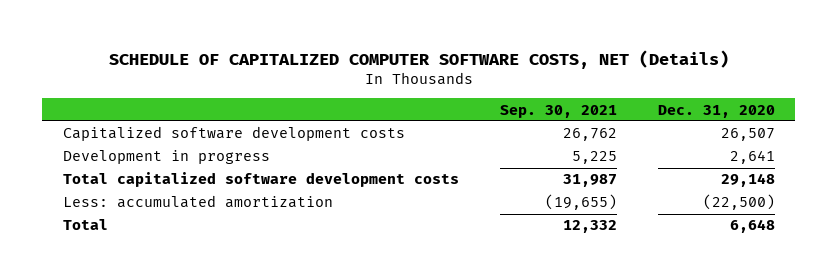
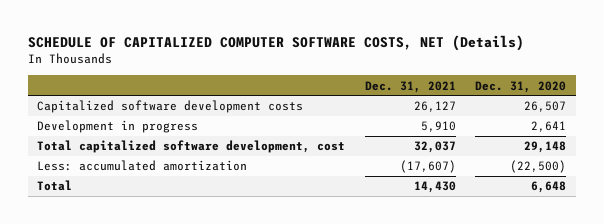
[499,104,617,118] Sep. 30, 2021 -> none
none -> [364,80,456,93] Dec. 31, 2021
[62,172,459,188] Total capitalized software development costs -> [37,140,346,154] Total capitalized software development, cost

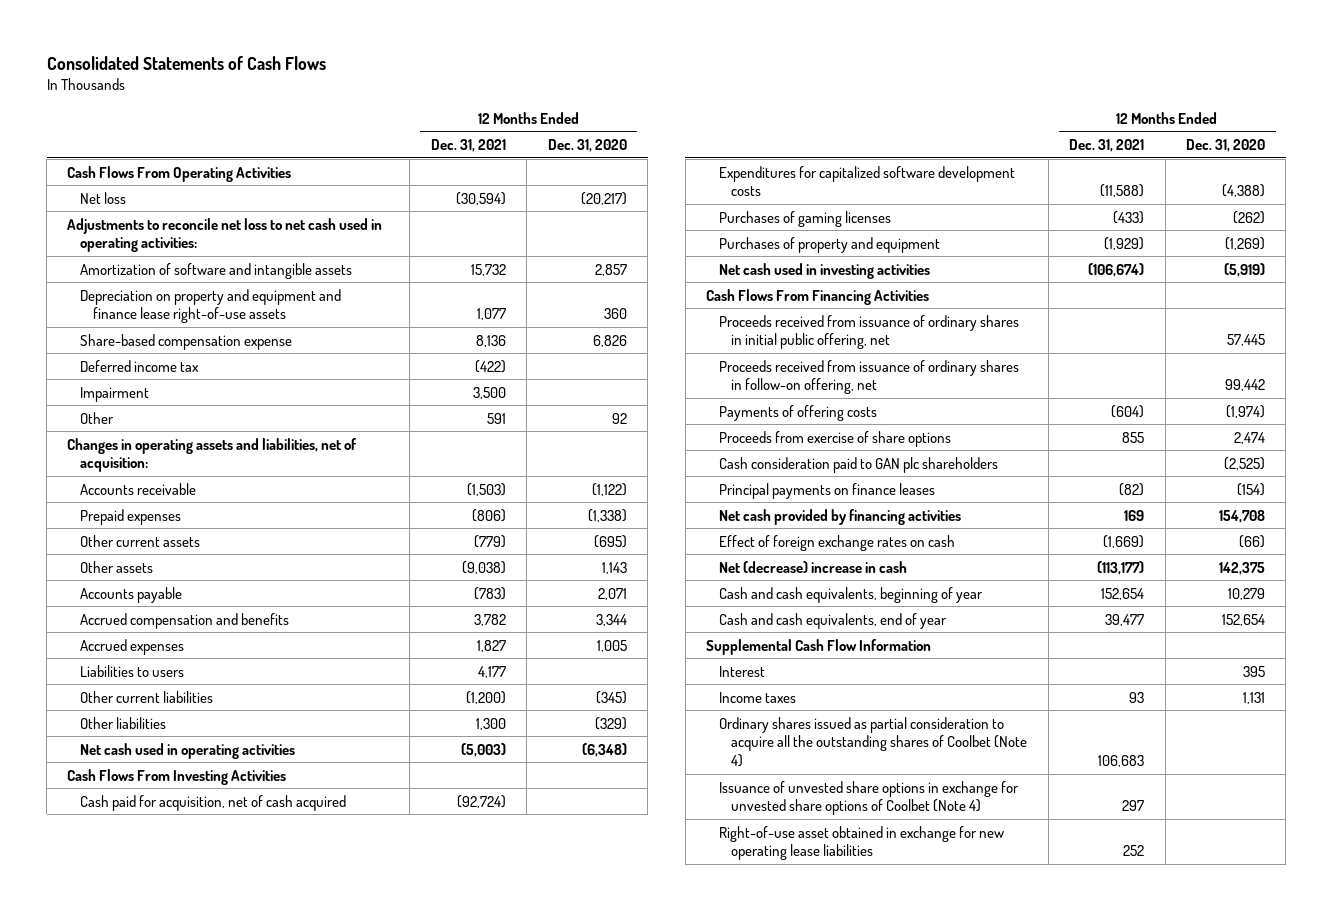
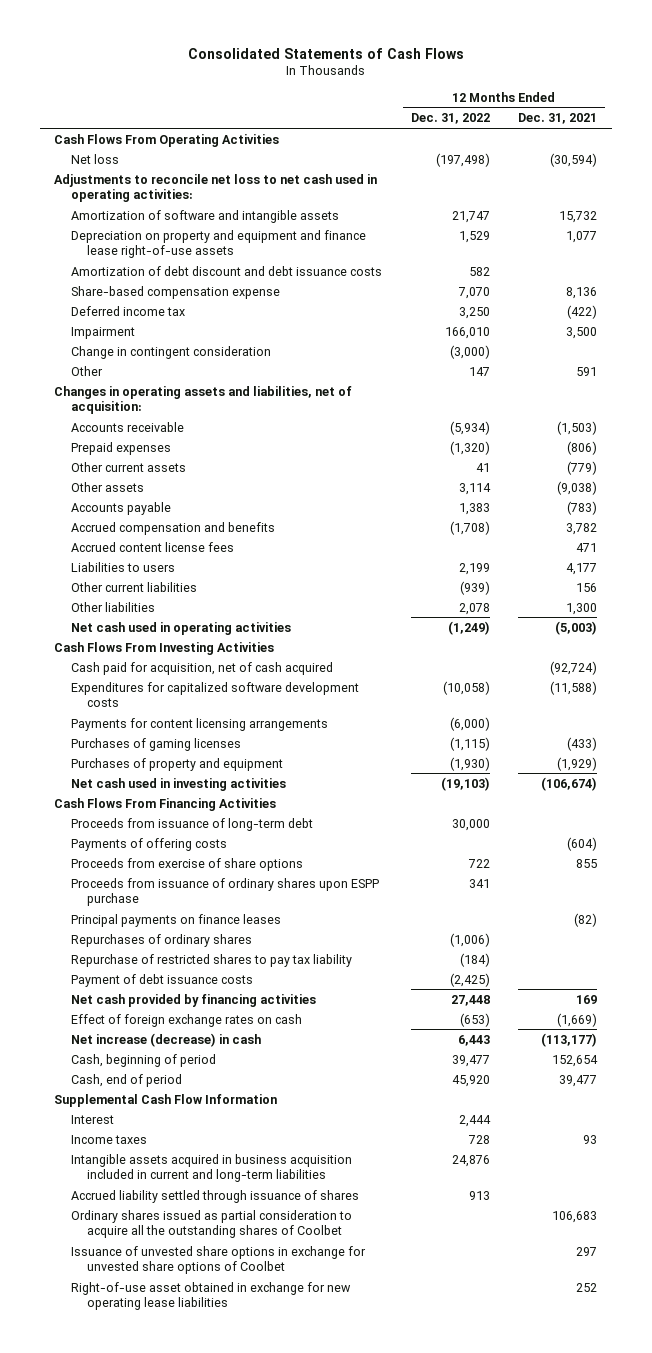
[547,139,627,153] Dec. 31, 2020 -> none
none -> [410,113,490,125] Dec. 31, 2022
none -> [70,265,382,276] Amortization of debt discount and debt issuance costs
none -> [70,345,271,359] Change in contingent consideration
[80,638,185,655] Accrued expenses -> none
none -> [70,541,234,552] Accrued content license fees
[465,690,506,704] (1,200) -> [576,582,598,592] 156
none -> [70,717,328,731] Payments for content licensing arrangements
[718,314,1019,350] Proceeds received from issuance of ordinary shares in initial public offering, net -> none
[718,359,1019,395] Proceeds received from issuance of ordinary shares in follow-on offering, net -> none
none -> [70,817,313,831] Proceeds from issuance of long-term debt
[718,456,998,473] Cash consideration paid to GAN plc shareholders -> none
none -> [70,877,379,907] Proceeds from issuance of ordinary shares upon ESPP purchase
none -> [70,933,252,947] Repurchases of ordinary shares
none -> [70,953,352,967] Repurchase of restricted shares to pay tax liability
none -> [70,973,253,987] Payment of debt issuance costs
[718,560,907,573] Net (decrease) increase in cash -> [70,1032,261,1047] Net increase (decrease) in cash
[718,586,983,603] Cash and cash equivalents, beginning of year -> [70,1053,216,1067] Cash, beginning of period
[718,612,947,629] Cash and cash equivalents, end of year -> [70,1073,182,1087] Cash, end of period
none -> [70,1153,352,1183] Intangible assets acquired in business acquisition included in current and long-term liabilities
none -> [70,1189,359,1203] Accrued liability settled through issuance of shares
[718,716,1028,767] Ordinary shares issued as partial consideration to acquire all the outstanding shares of Coolbet (Note 4) -> [70,1209,352,1239] Ordinary shares issued as partial consideration to acquire all the outstanding shares of Coolbet
[718,780,1019,816] Issuance of unvested share options in exchange for unvested share options of Coolbet (Note 4) -> [70,1245,366,1275] Issuance of unvested share options in exchange for unvested share options of Coolbet

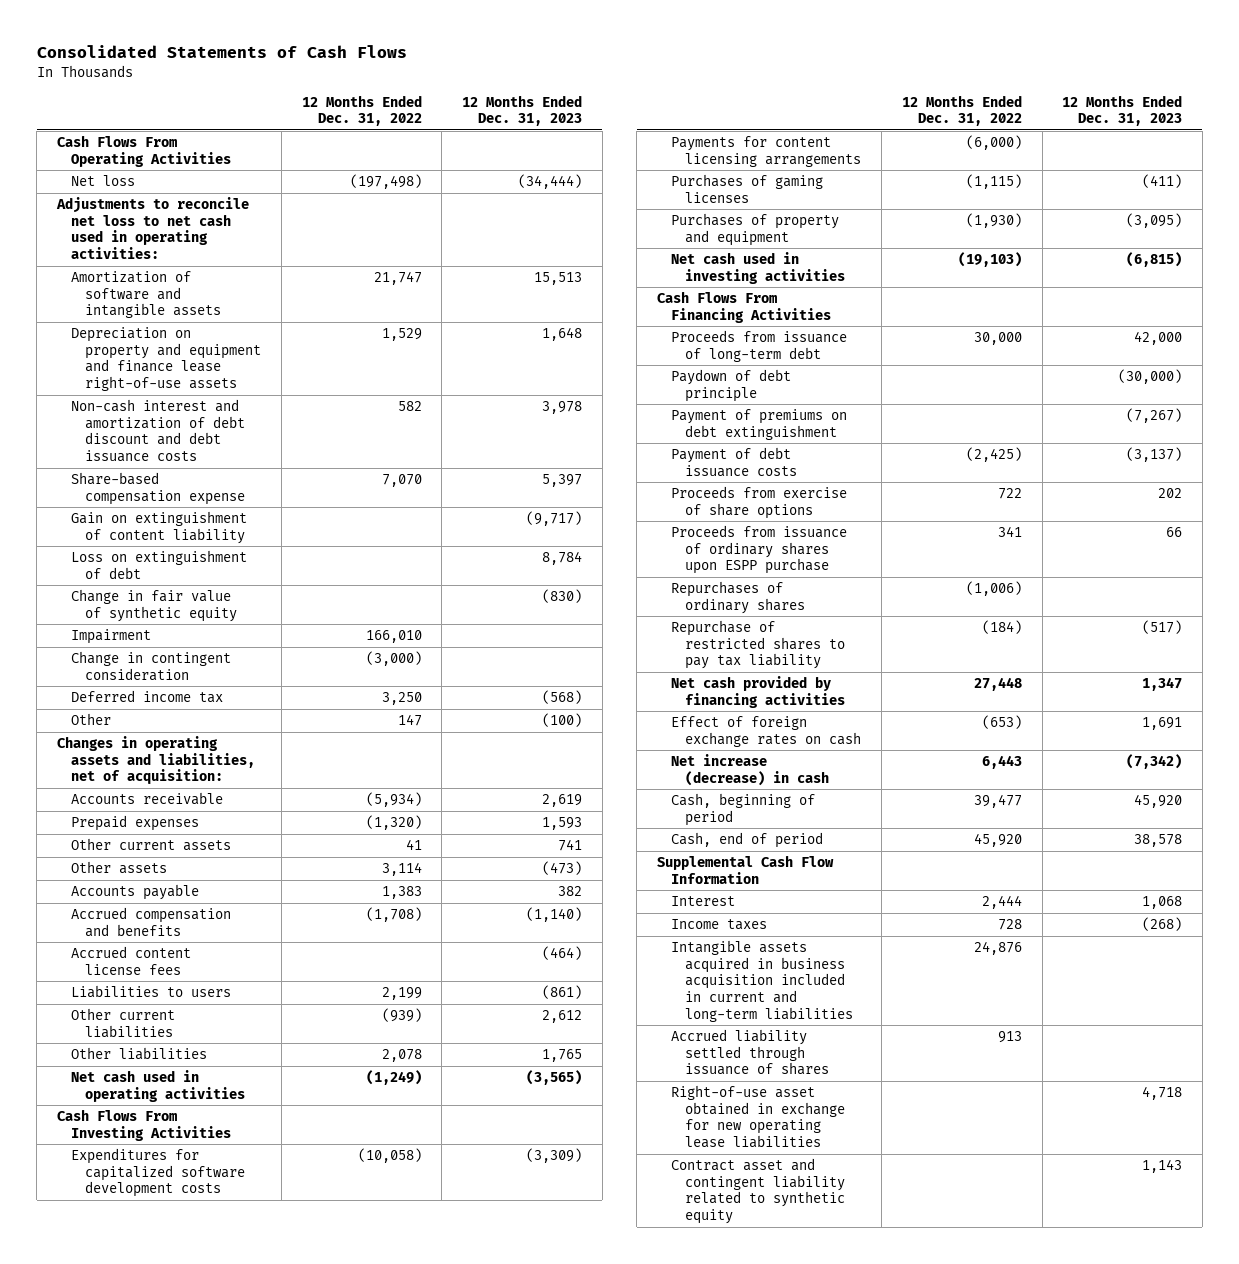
[518,113,598,125] Dec. 31, 2021 -> none
none -> [462,94,583,127] 12 Months Ended Dec. 31, 2023
[70,265,382,276] Amortization of debt discount and debt issuance costs -> [71,399,246,463] Non-cash interest and amortization of debt discount and debt issuance costs
none -> [71,511,248,544] Gain on extinguishment of content liability
none -> [71,550,248,579] Loss on extinguishment of debt
none -> [71,589,238,622] Change in fair value of synthetic equity
[70,305,185,316] Deferred income tax -> [71,690,224,704] Deferred income tax
[70,661,333,675] Cash paid for acquisition, net of cash acquired -> none
[70,837,227,851] Payments of offering costs -> none
none -> [671,369,792,402] Paydown of debt principle
none -> [671,409,848,440] Payment of premiums on debt extinguishment
[70,973,253,987] Payment of debt issuance costs -> [671,447,798,477] Payment of debt issuance costs
[70,913,281,927] Principal payments on finance leases -> none
[70,1209,352,1239] Ordinary shares issued as partial consideration to acquire all the outstanding shares of Coolbet -> none
[70,1245,366,1275] Issuance of unvested share options in exchange for unvested share options of Coolbet -> none
none -> [671,1158,846,1225] Contract asset and contingent liability related to synthetic equity

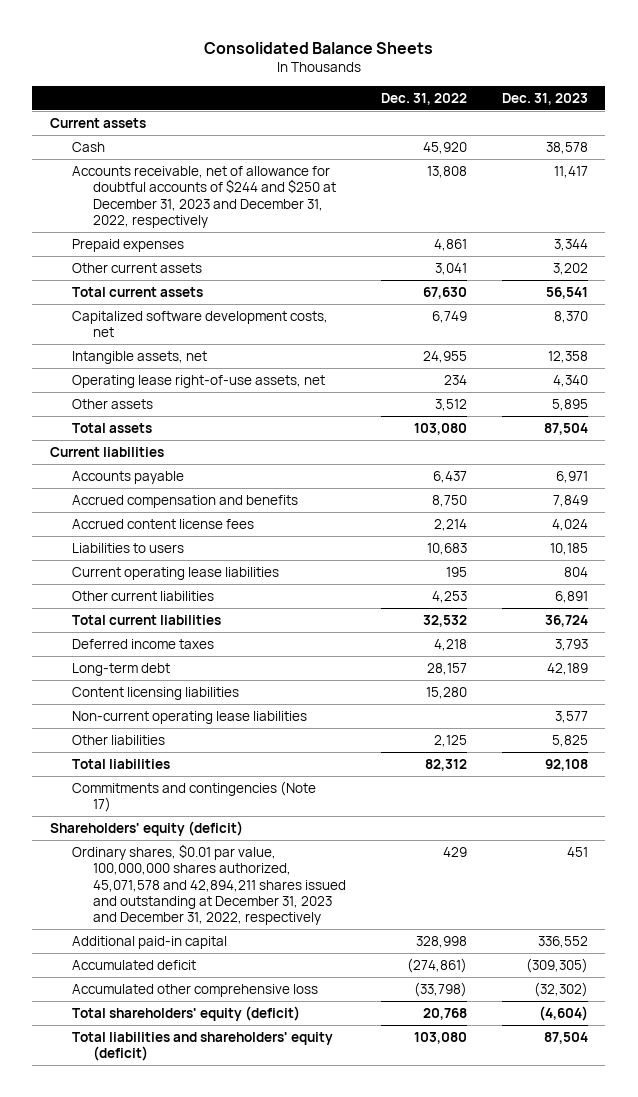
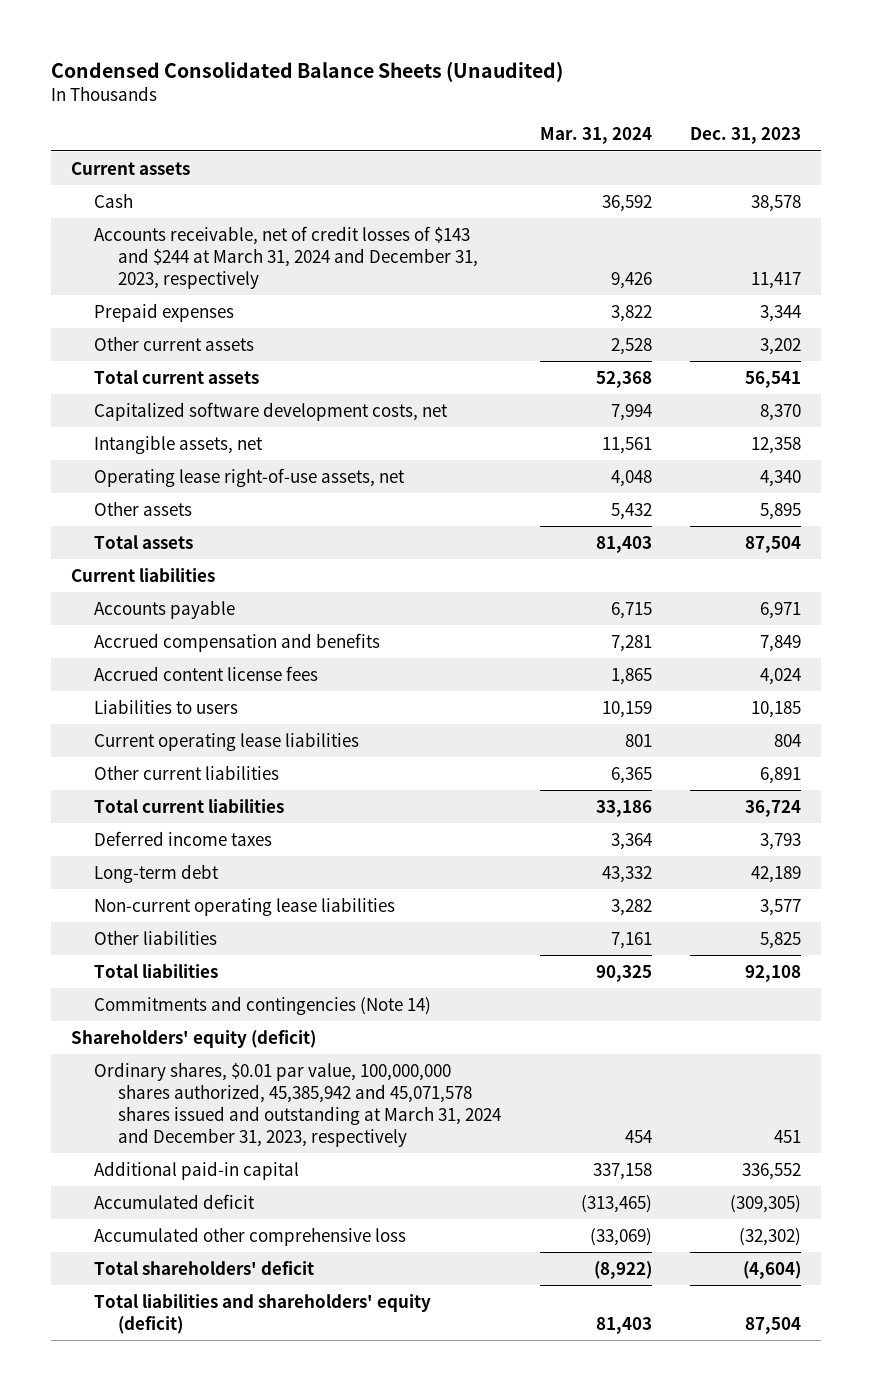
[203,41,433,54] Consolidated Balance Sheets -> [51,60,564,82] Condensed Consolidated Balance Sheets (Unaudited)
[381,92,468,105] Dec. 31, 2022 -> none
none -> [539,127,652,145] Mar. 31, 2024
[71,165,337,228] Accounts receivable, net of allowance for doubtful accounts of $244 and $250 at December 31, 2023 and December 31, 2022, respectively -> [94,225,478,289] Accounts receivable, net of credit losses of $143 and $244 at March 31, 2024 and December 31, 2023, respectively
[71,686,239,700] Content licensing liabilities -> none
[71,780,316,813] Commitments and contingencies (Note 17) -> [94,995,432,1015] Commitments and contingencies (Note 14)
[71,843,347,926] Ordinary shares, $0.01 par value, 100,000,000 shares authorized, 45,071,578 and 42,894,211 shares issued and outstanding at December 31, 2023 and December 31, 2022, respectively -> [94,1061,501,1147] Ordinary shares, $0.01 par value, 100,000,000 shares authorized, 45,385,942 and 45,071,578 shares issued and outstanding at March 31, 2024 and December 31, 2023, respectively
[71,1005,300,1021] Total shareholders' equity (deficit) -> [94,1260,315,1275] Total shareholders' deficit

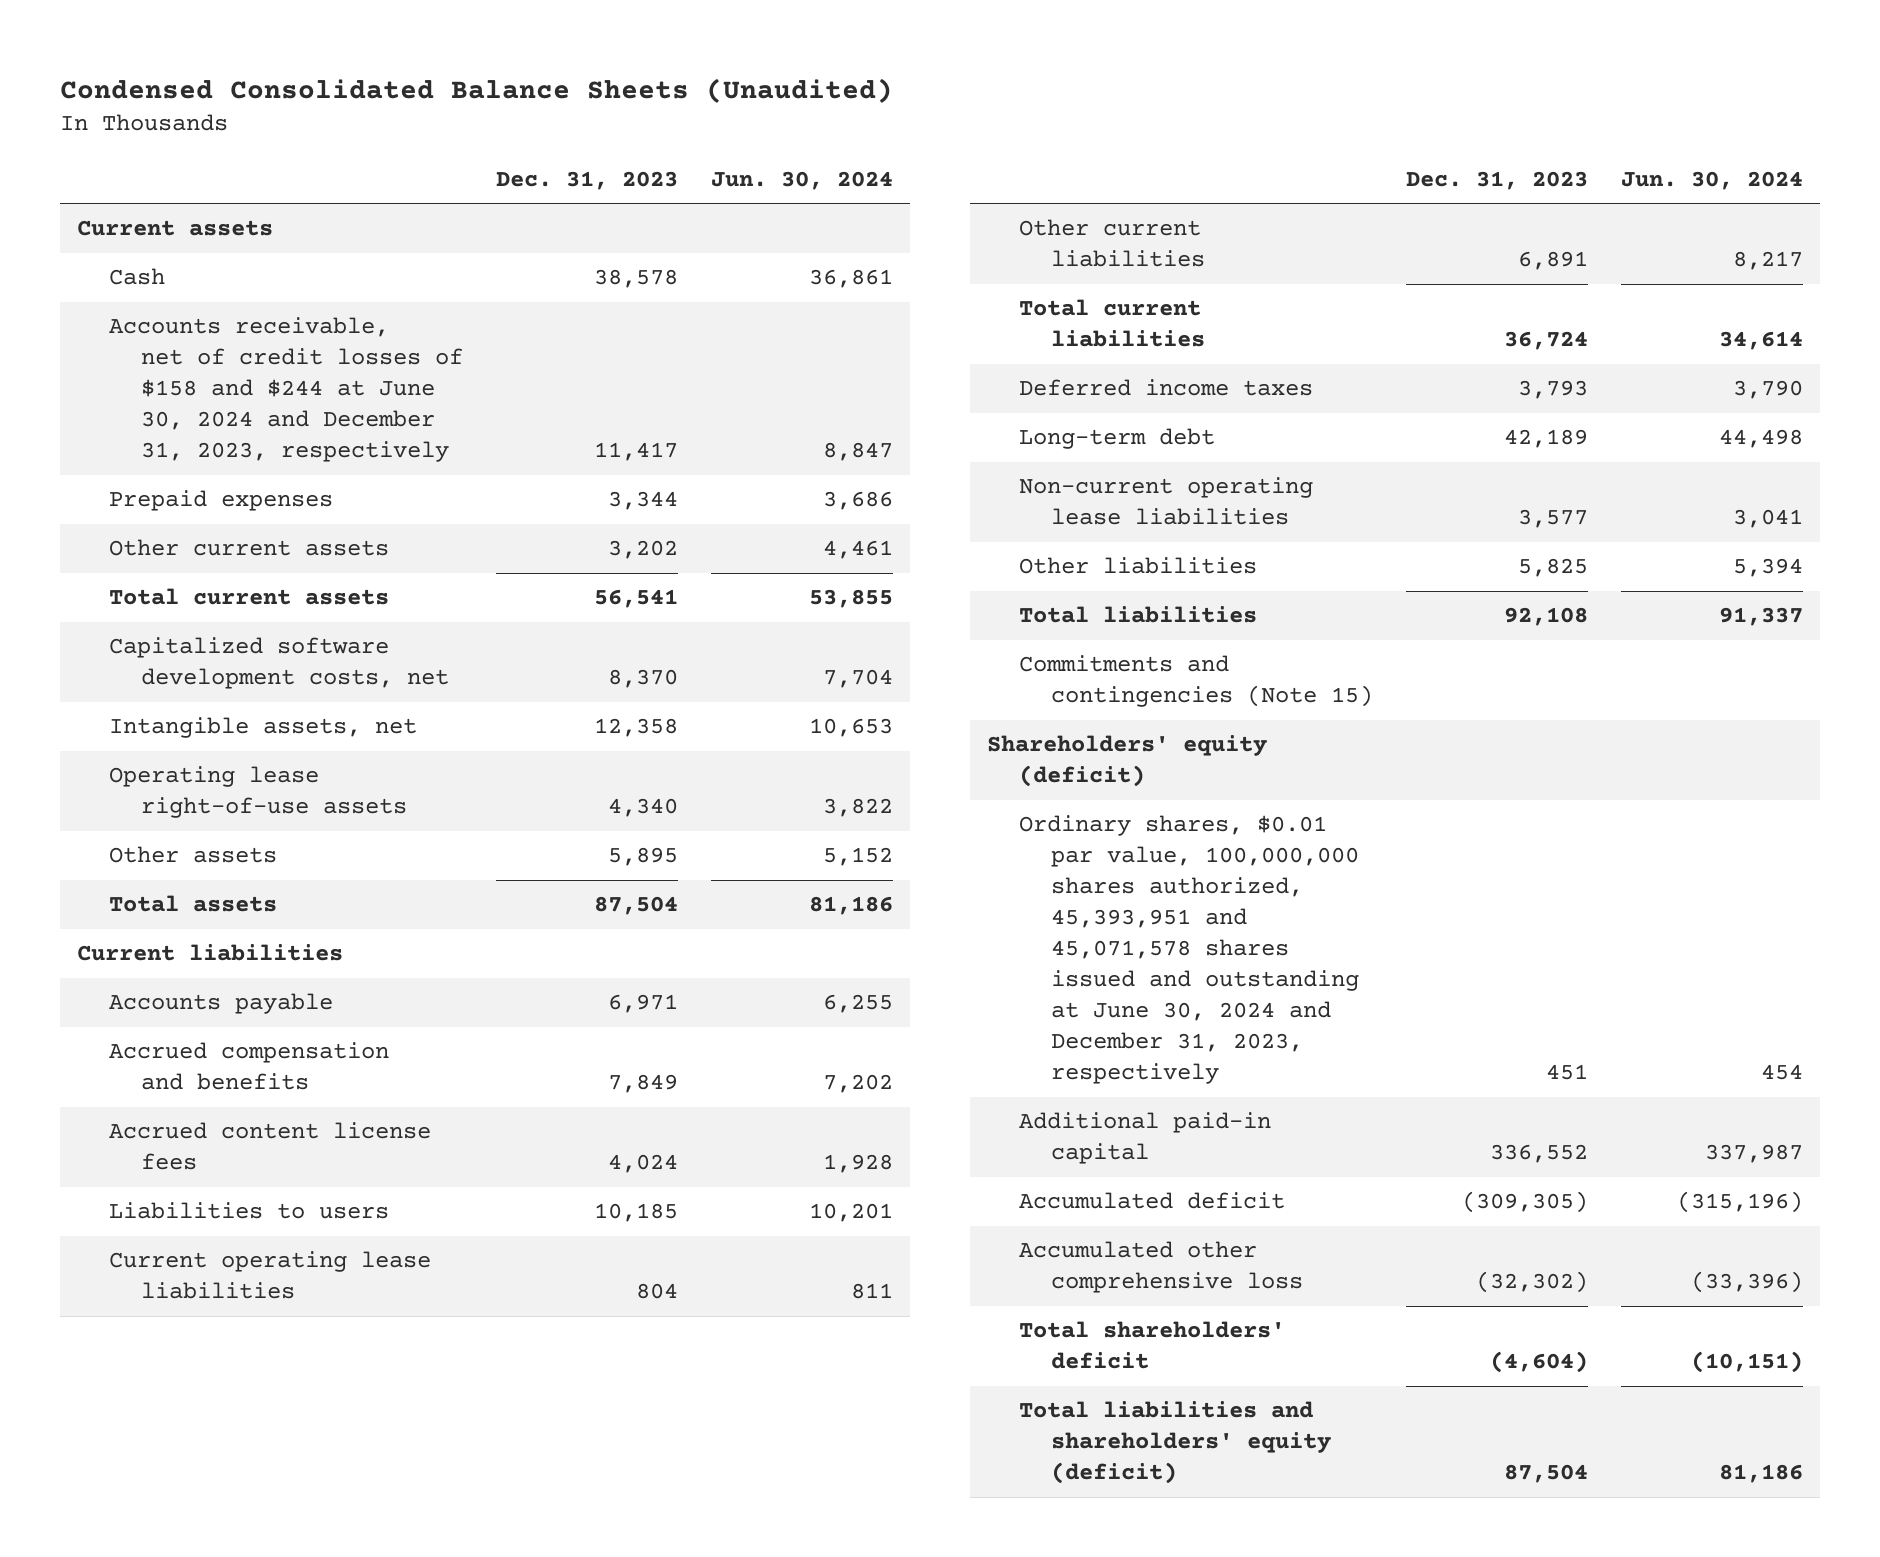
[539,127,652,145] Mar. 31, 2024 -> none
none -> [711,170,894,190] Jun. 30, 2024
[94,225,478,289] Accounts receivable, net of credit losses of $143 and $244 at March 31, 2024 and December 31, 2023, respectively -> [108,317,463,463] Accounts receivable, net of credit losses of $158 and $244 at June 30, 2024 and December 31, 2023, respectively
[94,467,406,487] Operating lease right-of-use assets, net -> [108,766,407,819] Operating lease right-of-use assets
[94,995,432,1015] Commitments and contingencies (Note 14) -> [1018,655,1373,708] Commitments and contingencies (Note 15)
[94,1061,501,1147] Ordinary shares, $0.01 par value, 100,000,000 shares authorized, 45,385,942 and 45,071,578 shares issued and outstanding at March 31, 2024 and December 31, 2023, respectively -> [1018,815,1359,1085] Ordinary shares, $0.01 par value, 100,000,000 shares authorized, 45,393,951 and 45,071,578 shares issued and outstanding at June 30, 2024 and December 31, 2023, respectively

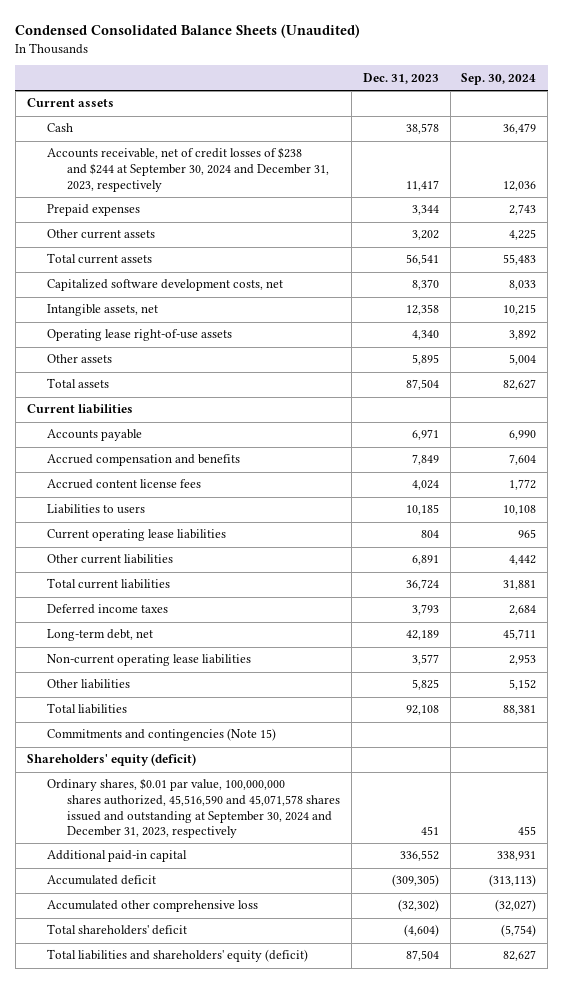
[711,170,894,190] Jun. 30, 2024 -> none
none -> [461,72,537,85] Sep. 30, 2024
[108,317,463,463] Accounts receivable, net of credit losses of $158 and $244 at June 30, 2024 and December 31, 2023, respectively -> [46,147,329,192] Accounts receivable, net of credit losses of $238 and $244 at September 30, 2024 and December 31, 2023, respectively
[1018,428,1215,450] Long-term debt -> [46,629,153,642] Long-term debt, net
[1018,815,1359,1085] Ordinary shares, $0.01 par value, 100,000,000 shares authorized, 45,393,951 and 45,071,578 shares issued and outstanding at June 30, 2024 and December 31, 2023, respectively -> [46,778,340,839] Ordinary shares, $0.01 par value, 100,000,000 shares authorized, 45,516,590 and 45,071,578 shares issued and outstanding at September 30, 2024 and December 31, 2023, respectively

